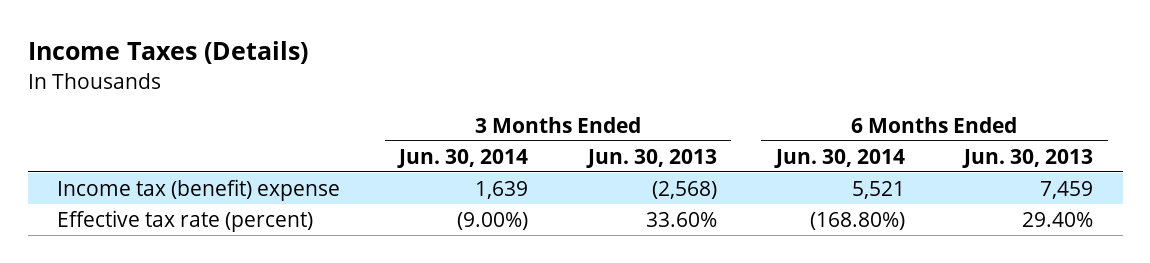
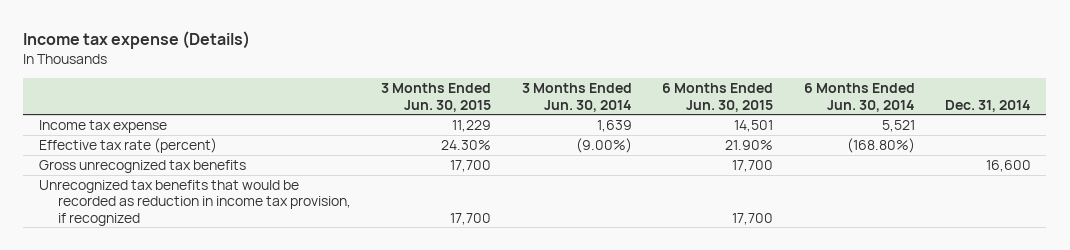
[27,41,308,65] Income Taxes (Details) -> [23,31,251,50] Income tax expense (Details)
[585,148,717,168] Jun. 30, 2013 -> none
[962,148,1094,168] Jun. 30, 2013 -> none
none -> [381,83,492,112] 3 Months Ended Jun. 30, 2015
none -> [662,83,774,112] 6 Months Ended Jun. 30, 2015
none -> [945,99,1032,112] Dec. 31, 2014
[57,178,341,201] Income tax (benefit) expense -> [38,120,167,134] Income tax expense
none -> [38,160,246,174] Gross unrecognized tax benefits
none -> [38,180,351,226] Unrecognized tax benefits that would be recorded as reduction in income tax provision, if recognized

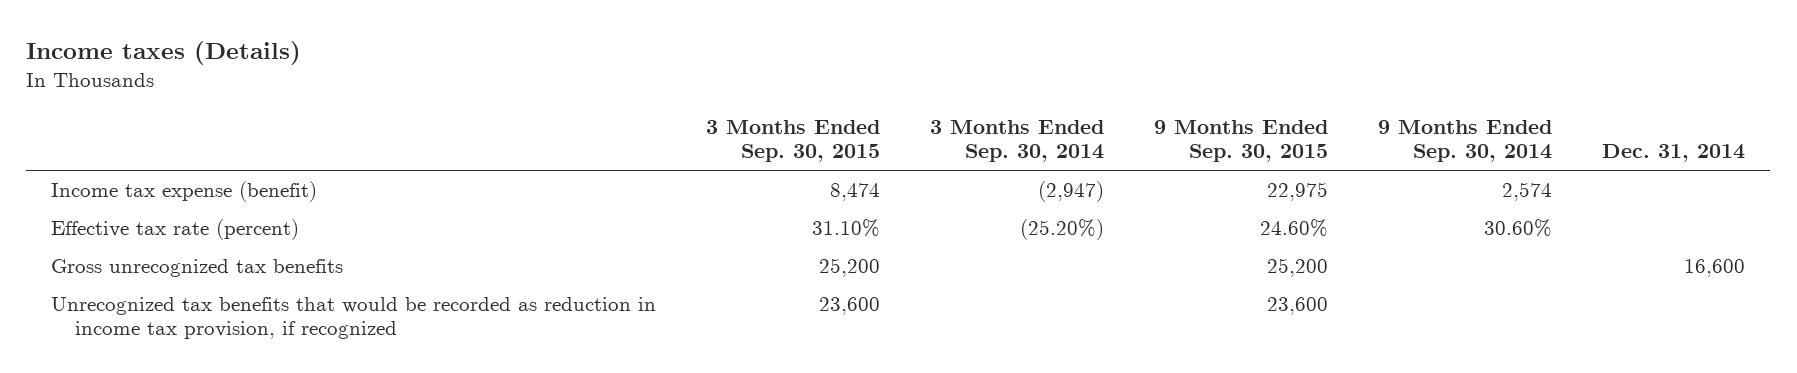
[23,31,251,50] Income tax expense (Details) -> [26,40,302,65] Income taxes (Details)
[381,83,492,112] 3 Months Ended Jun. 30, 2015 -> none
[521,83,632,112] 3 Months Ended Jun. 30, 2014 -> none
[662,83,774,112] 6 Months Ended Jun. 30, 2015 -> none
[803,83,915,112] 6 Months Ended Jun. 30, 2014 -> none
none -> [706,120,881,163] 3 Months Ended Sep. 30, 2015
none -> [930,120,1105,163] 3 Months Ended Sep. 30, 2014
none -> [1154,120,1329,163] 9 Months Ended Sep. 30, 2015
none -> [1378,120,1553,163] 9 Months Ended Sep. 30, 2014
[38,120,167,134] Income tax expense -> [51,181,318,203] Income tax expense (benefit)

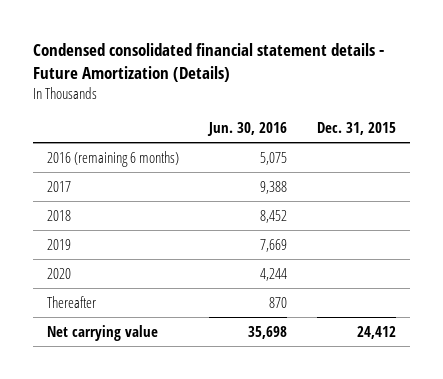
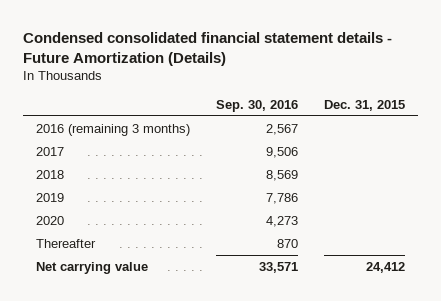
[207,122,288,137] Jun. 30, 2016 -> none
none -> [215,99,298,112] Sep. 30, 2016
[47,150,180,167] 2016 (remaining 6 months) -> [35,123,190,136] 2016 (remaining 3 months)

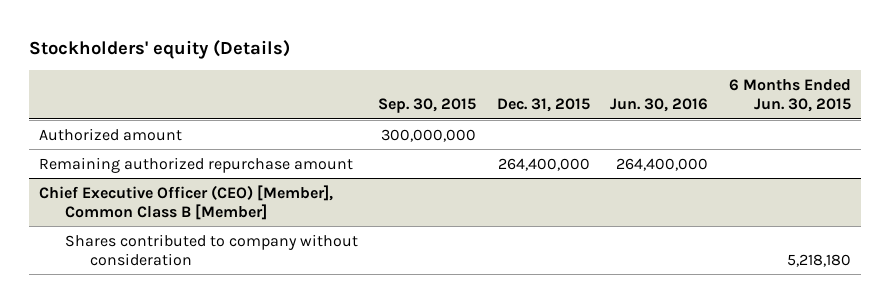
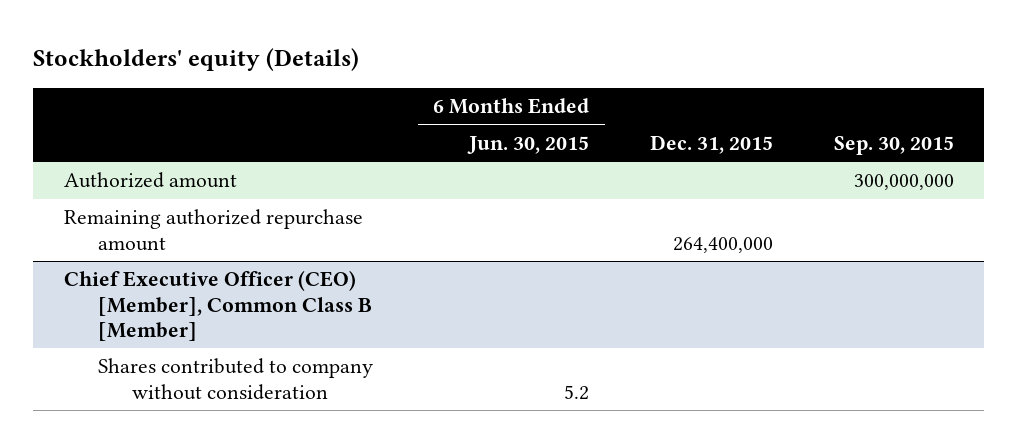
[610,98,709,113] Jun. 30, 2016 -> none
[786,254,851,268] 5,218,180 -> [564,384,590,400] 5.2

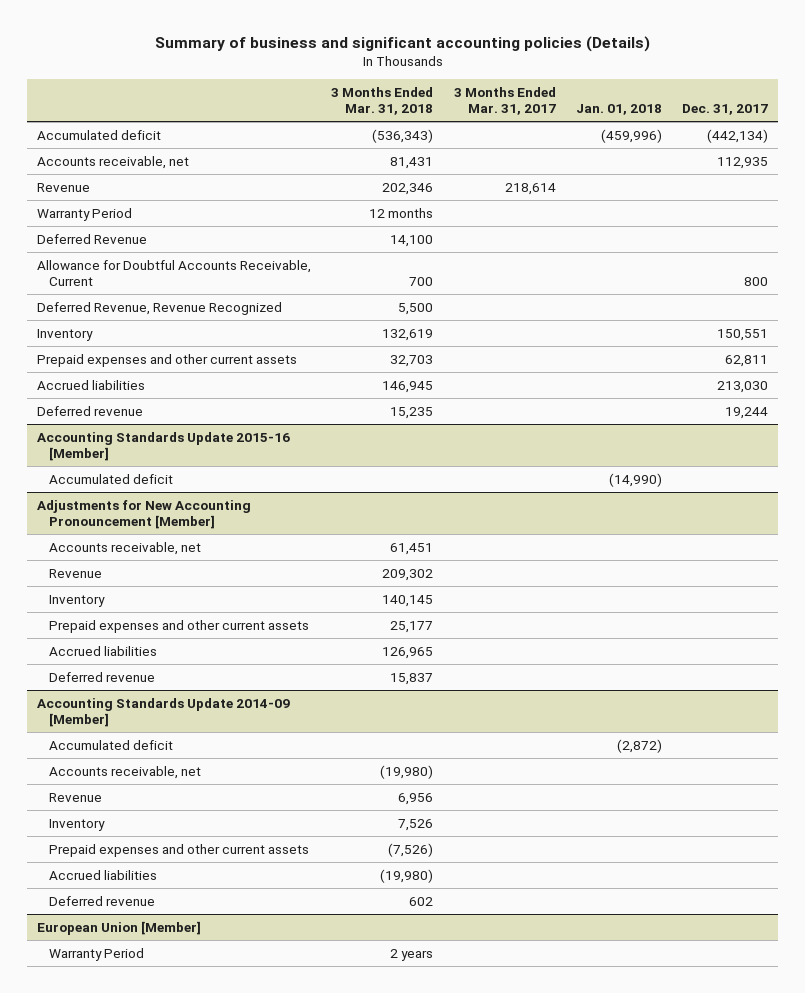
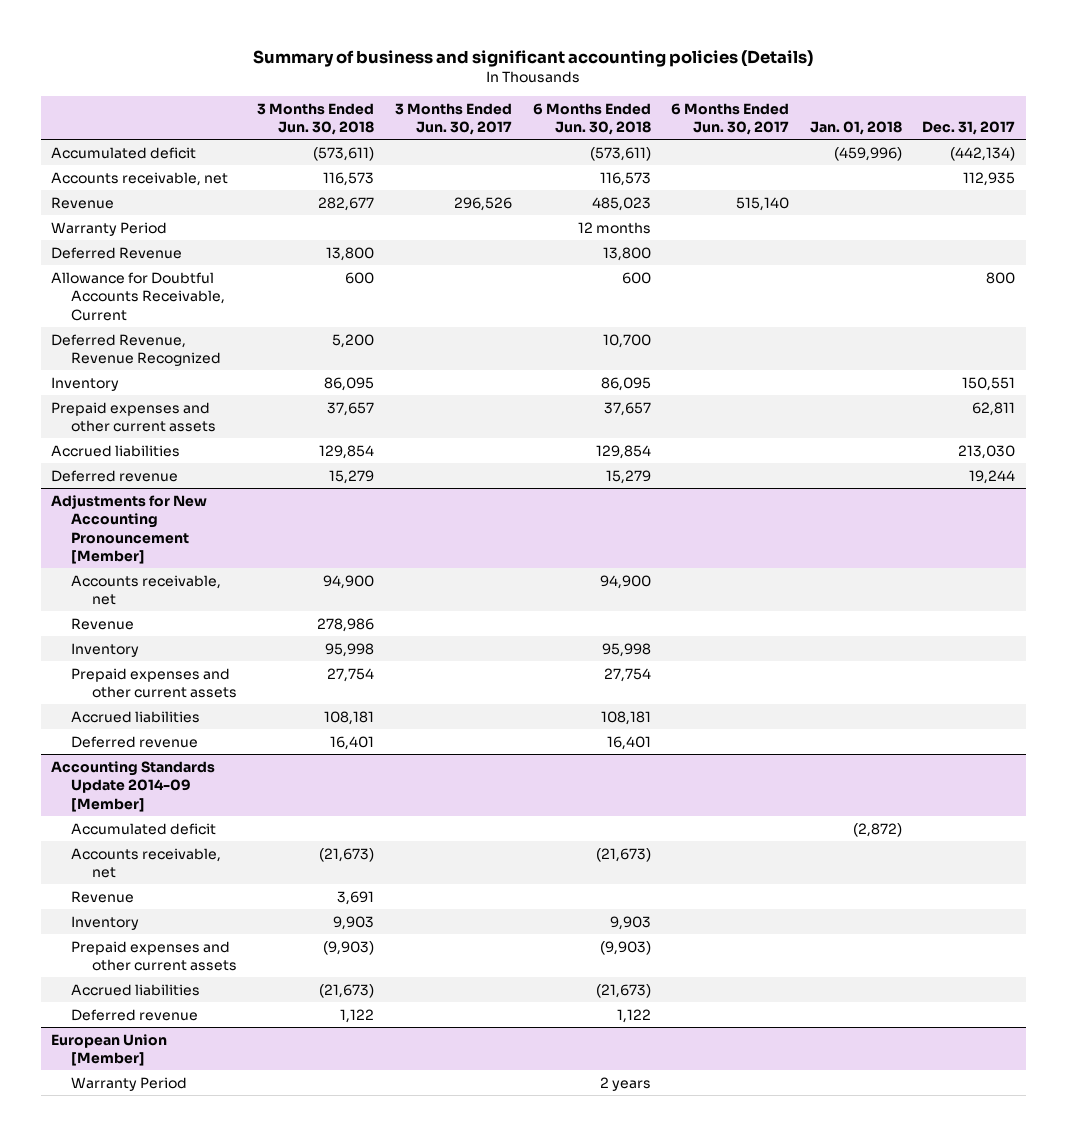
[331,86,434,115] 3 Months Ended Mar. 31, 2018 -> none
[453,86,556,115] 3 Months Ended Mar. 31, 2017 -> none
none -> [257,102,375,136] 3 Months Ended Jun. 30, 2018
none -> [395,102,513,136] 3 Months Ended Jun. 30, 2017
none -> [532,102,651,136] 6 Months Ended Jun. 30, 2018
none -> [671,102,790,136] 6 Months Ended Jun. 30, 2017
[37,431,291,461] Accounting Standards Update 2015-16 [Member] -> none
[49,473,174,484] Accumulated deficit -> none

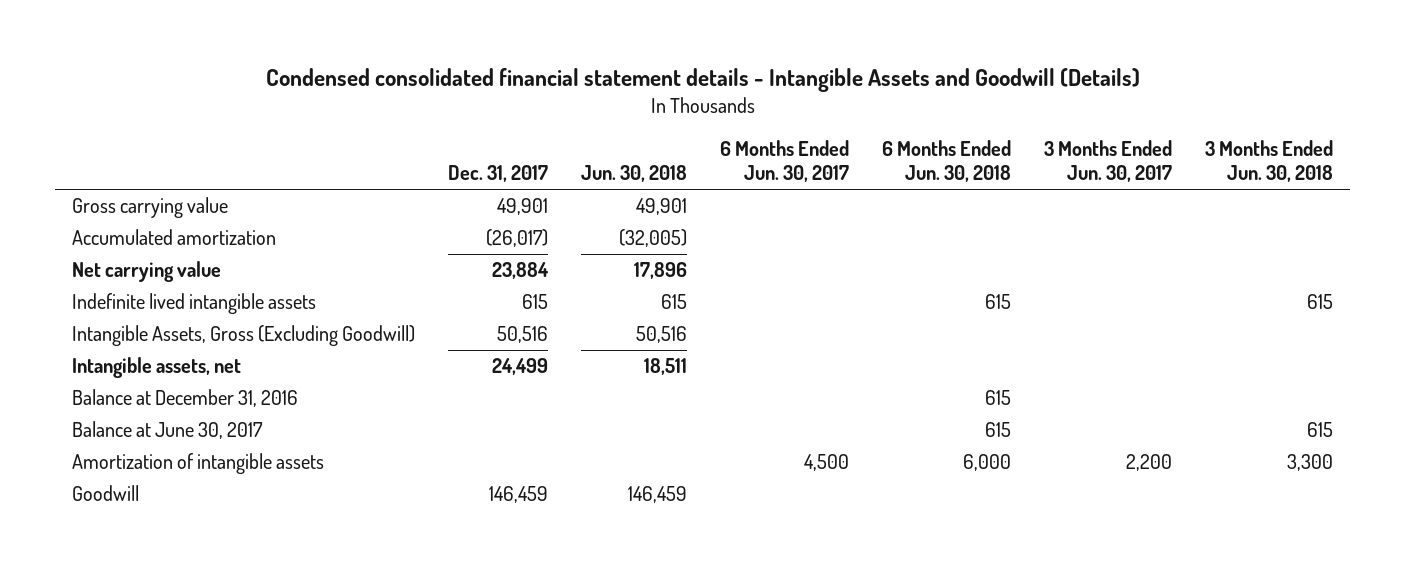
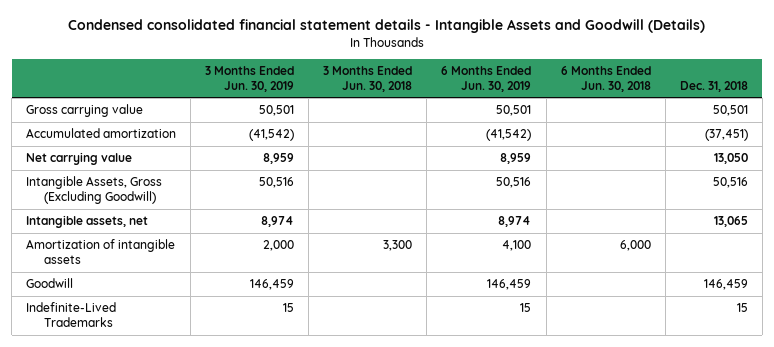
[447,165,548,183] Dec. 31, 2017 -> none
[580,165,687,183] Jun. 30, 2018 -> none
[720,140,850,183] 6 Months Ended Jun. 30, 2017 -> none
[1044,140,1173,183] 3 Months Ended Jun. 30, 2017 -> none
none -> [205,66,295,92] 3 Months Ended Jun. 30, 2019
none -> [441,66,532,92] 6 Months Ended Jun. 30, 2019
none -> [679,80,748,92] Dec. 31, 2018
[71,293,316,315] Indefinite lived intangible assets -> none
[71,389,298,408] Balance at December 31, 2016 -> none
[71,421,263,440] Balance at June 30, 2017 -> none
none -> [26,302,117,327] Indefinite-Lived Trademarks

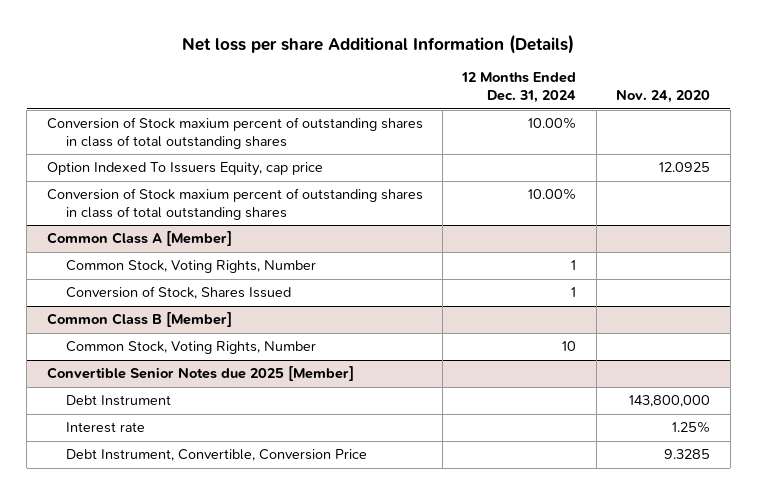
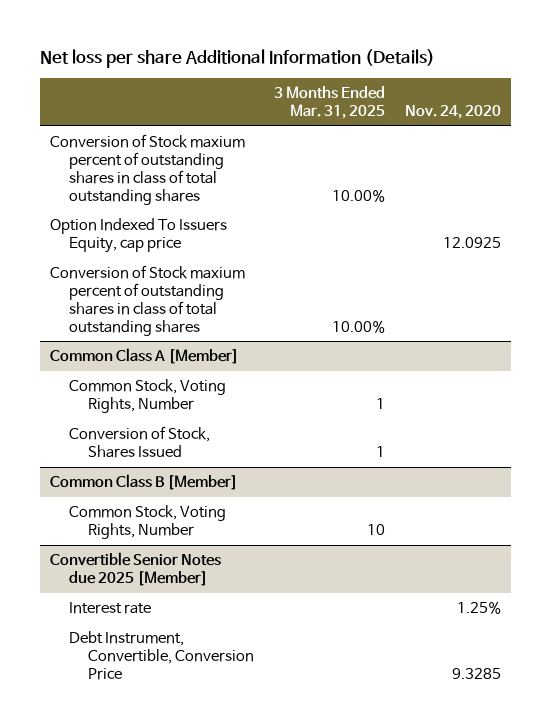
[461,72,577,104] 12 Months Ended Dec. 31, 2024 -> none
none -> [274,86,386,120] 3 Months Ended Mar. 31, 2025
[66,395,172,407] Debt Instrument -> none

